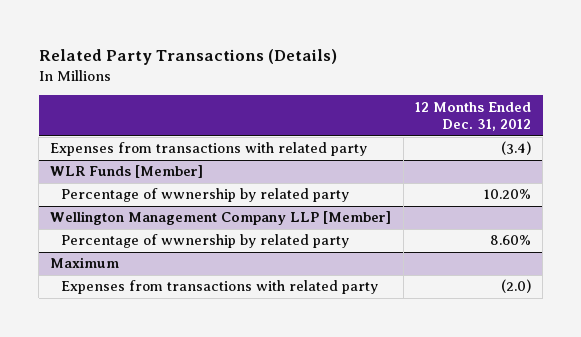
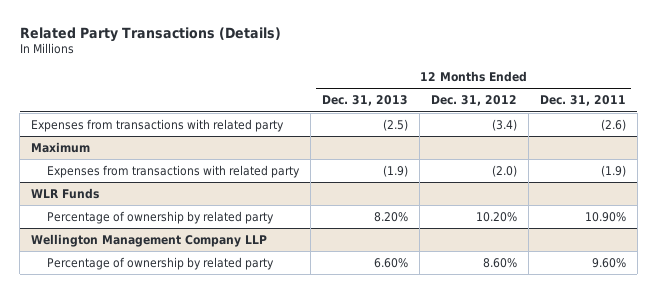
none -> [321,95,408,107] Dec. 31, 2013
none -> [539,95,626,107] Dec. 31, 2011
[50,165,204,179] WLR Funds [Member] -> none
[60,188,349,203] Percentage of wwnership by related party -> none
[50,211,392,226] Wellington Management Company LLP [Member] -> none
[60,234,349,249] Percentage of wwnership by related party -> none
none -> [31,187,100,199] WLR Funds
none -> [47,210,275,224] Percentage of ownership by related party
none -> [31,233,268,247] Wellington Management Company LLP
none -> [47,256,275,270] Percentage of ownership by related party

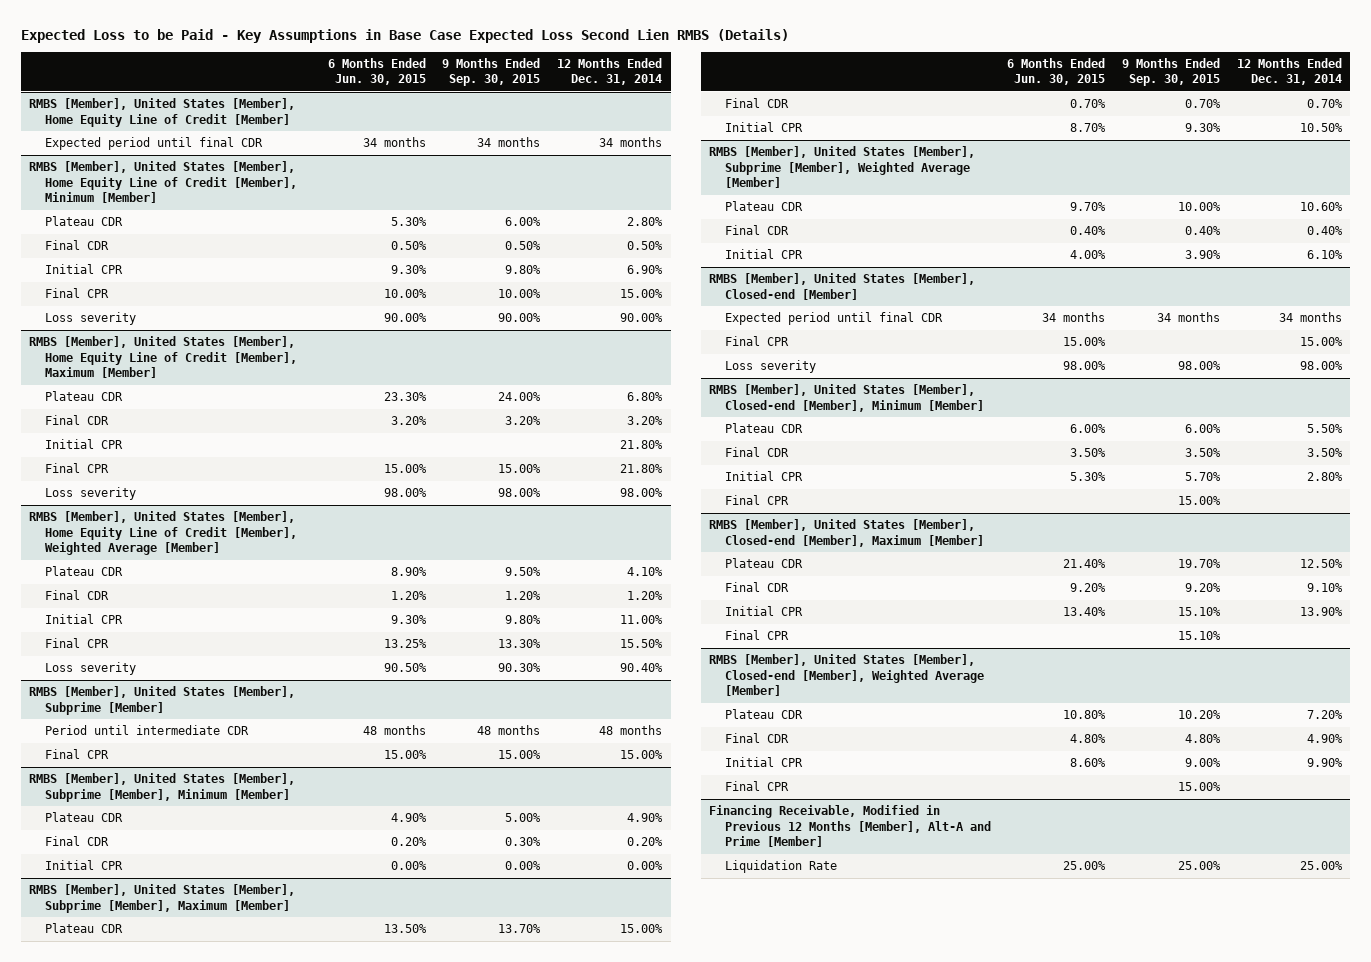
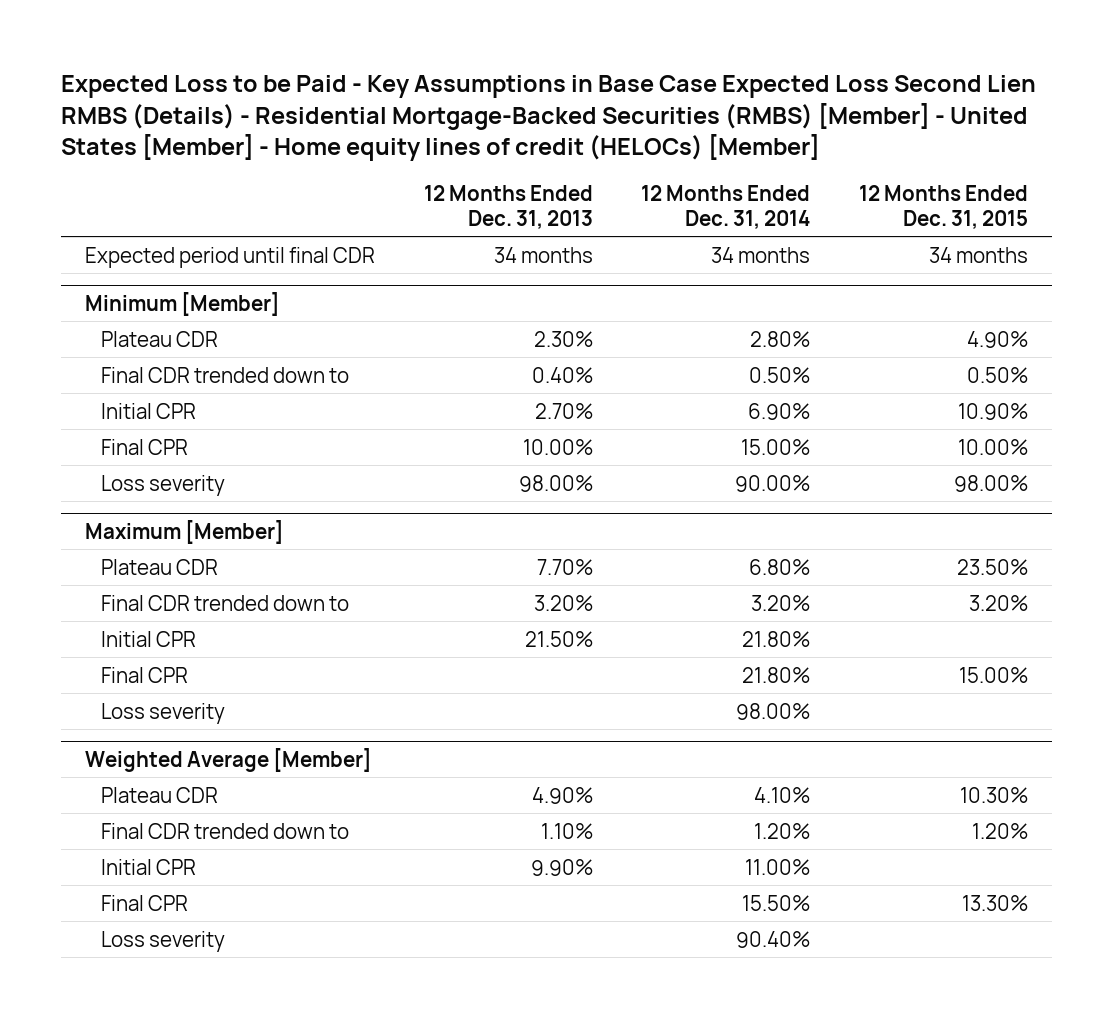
[20,28,789,43] Expected Loss to be Paid - Key Assumptions in Base Case Expected Loss Second Lien RMBS (Details) -> [60,75,1036,162] Expected Loss to be Paid - Key Assumptions in Base Case Expected Loss Second Lien RMBS (Details) - Residential Mortgage-Backed Securities (RMBS) [Member] - United States [Member] - Home equity lines of credit (HELOCs) [Member]
[327,57,426,86] 6 Months Ended Jun. 30, 2015 -> none
[442,57,541,87] 9 Months Ended Sep. 30, 2015 -> none
none -> [423,185,593,229] 12 Months Ended Dec. 31, 2013
none -> [858,185,1028,229] 12 Months Ended Dec. 31, 2015
[29,98,296,127] RMBS [Member], United States [Member], Home Equity Line of Credit [Member] -> none
[29,161,297,203] RMBS [Member], United States [Member], Home Equity Line of Credit [Member], Minimum [Member] -> none
none -> [84,291,280,316] Minimum [Member]
[44,240,109,251] Final CDR -> [101,366,350,383] Final CDR trended down to
[29,336,297,378] RMBS [Member], United States [Member], Home Equity Line of Credit [Member], Maximum [Member] -> none
none -> [84,519,284,544] Maximum [Member]
[44,415,109,426] Final CDR -> [101,594,350,611] Final CDR trended down to
[29,511,297,555] RMBS [Member], United States [Member], Home Equity Line of Credit [Member], Weighted Average [Member] -> none
none -> [84,747,372,772] Weighted Average [Member]
[44,590,109,601] Final CDR -> [101,822,350,839] Final CDR trended down to
[29,686,296,715] RMBS [Member], United States [Member], Subprime [Member] -> none
[44,725,249,736] Period until intermediate CDR -> none
[44,749,109,760] Final CPR -> none
[29,773,296,802] RMBS [Member], United States [Member], Subprime [Member], Minimum [Member] -> none
[44,812,123,823] Plateau CDR -> none
[44,836,109,847] Final CDR -> none
[44,860,123,871] Initial CPR -> none
[29,884,296,913] RMBS [Member], United States [Member], Subprime [Member], Maximum [Member] -> none
[44,923,123,934] Plateau CDR -> none
[724,98,789,109] Final CDR -> none
[724,122,803,133] Initial CPR -> none
[709,146,976,188] RMBS [Member], United States [Member], Subprime [Member], Weighted Average [Member] -> none
[724,201,803,212] Plateau CDR -> none
[724,225,789,236] Final CDR -> none
[724,249,803,260] Initial CPR -> none
[709,273,976,300] RMBS [Member], United States [Member], Closed-end [Member] -> none
[724,312,943,326] Expected period until final CDR -> none
[724,336,789,347] Final CPR -> none
[724,360,816,374] Loss severity -> none
[709,384,984,412] RMBS [Member], United States [Member], Closed-end [Member], Minimum [Member] -> none
[724,423,803,434] Plateau CDR -> none
[724,447,789,458] Final CDR -> none
[724,471,803,482] Initial CPR -> none
[724,495,789,506] Final CPR -> none
[709,519,984,547] RMBS [Member], United States [Member], Closed-end [Member], Maximum [Member] -> none
[724,558,803,569] Plateau CDR -> none
[724,582,789,593] Final CDR -> none
[724,606,803,617] Initial CPR -> none
[724,630,789,641] Final CPR -> none
[709,654,984,696] RMBS [Member], United States [Member], Closed-end [Member], Weighted Average [Member] -> none
[724,709,803,720] Plateau CDR -> none
[724,733,789,744] Final CDR -> none
[724,757,803,768] Initial CPR -> none
[724,781,789,792] Final CPR -> none
[709,805,991,847] Financing Receivable, Modified in Previous 12 Months [Member], Alt-A and Prime [Member] -> none
[724,860,837,874] Liquidation Rate -> none

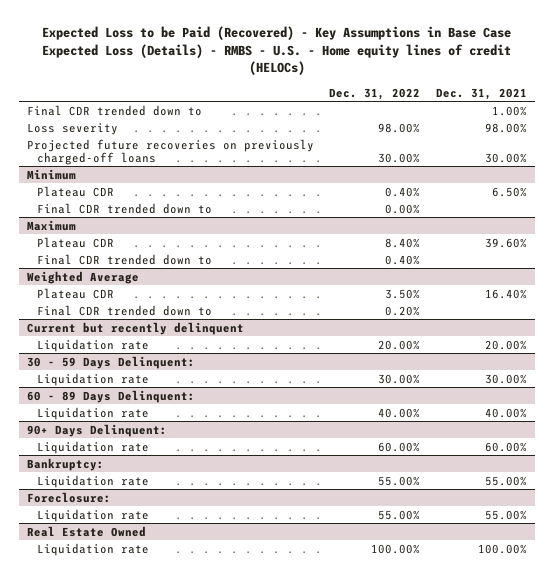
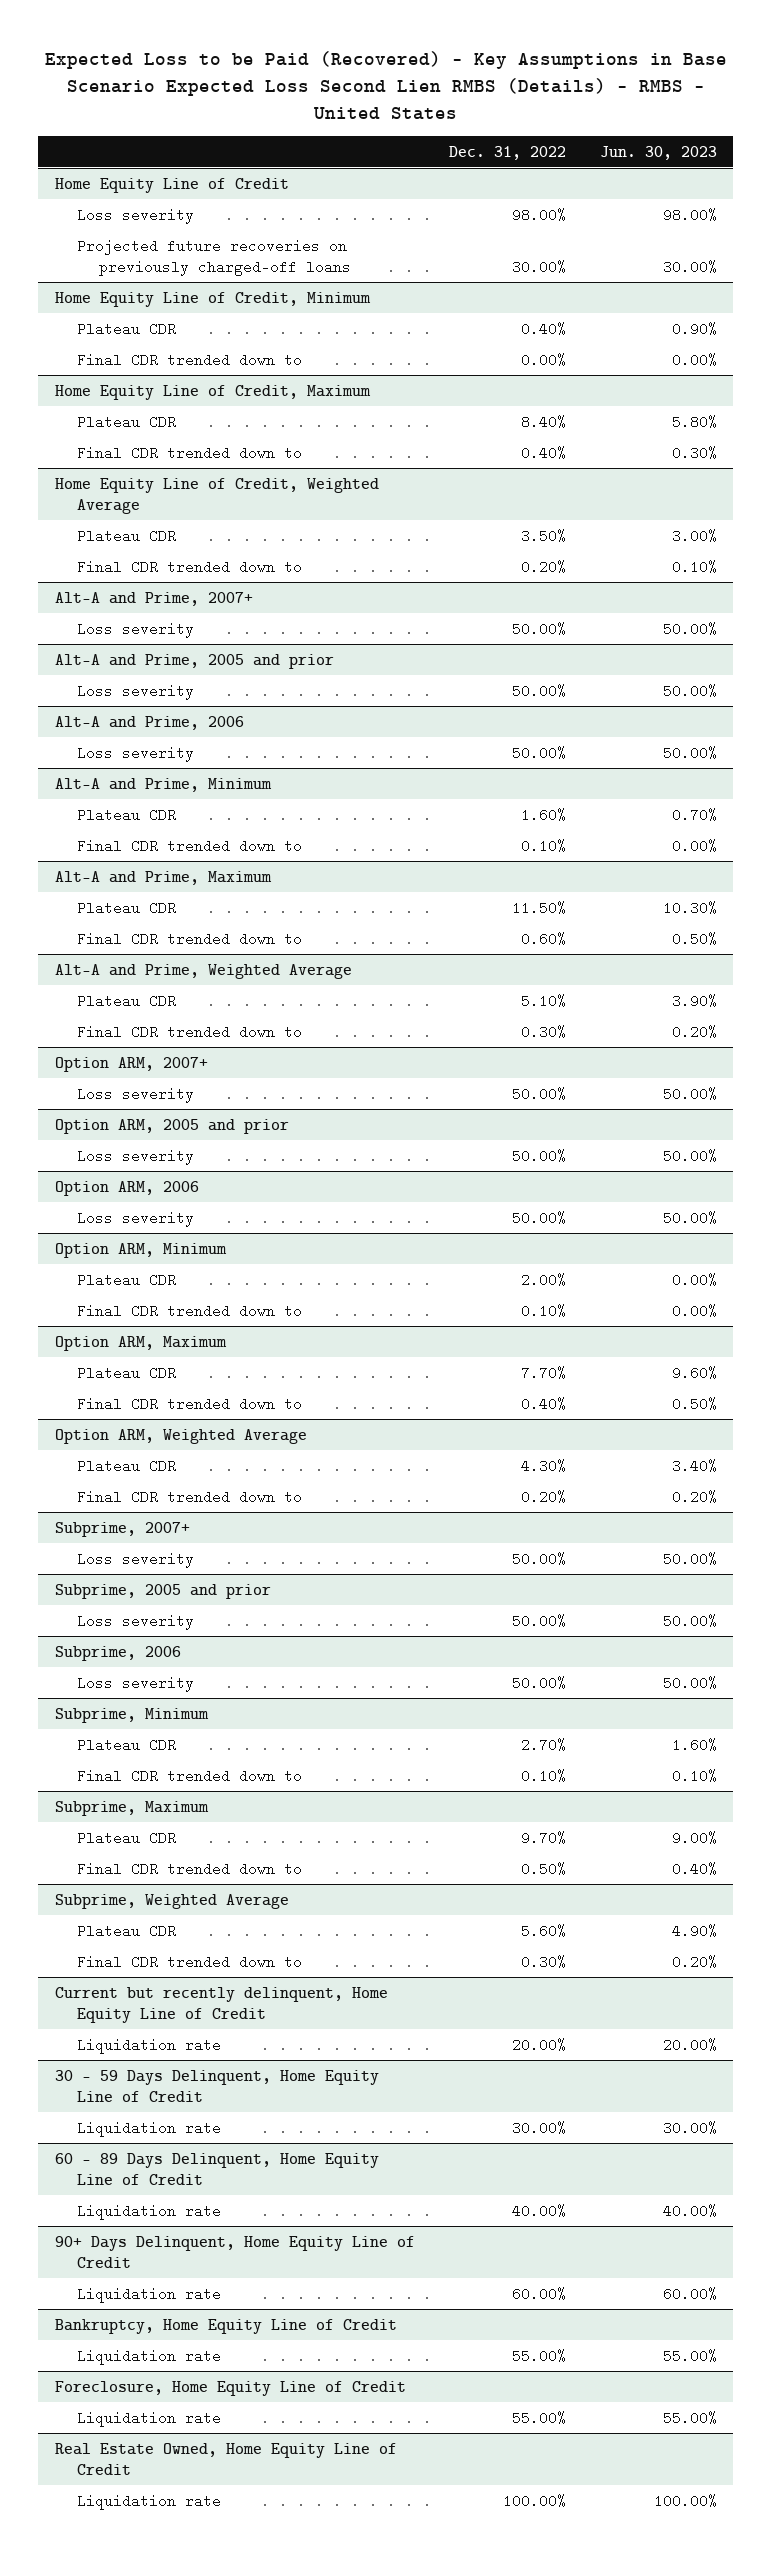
[41,25,511,76] Expected Loss to be Paid (Recovered) - Key Assumptions in Base Case Expected Loss (Details) - RMBS - U.S. - Home equity lines of credit (HELOCs) -> [44,51,727,120] Expected Loss to be Paid (Recovered) - Key Assumptions in Base Scenario Expected Loss Second Lien RMBS (Details) - RMBS - United States
[435,87,527,100] Dec. 31, 2021 -> none
none -> [599,145,717,160] Jun. 30, 2023
[26,104,202,116] Final CDR trended down to -> none
none -> [55,177,290,193] Home Equity Line of Credit
[26,168,76,180] Minimum -> none
none -> [55,291,372,307] Home Equity Line of Credit, Minimum
[26,219,76,231] Maximum -> none
none -> [55,384,372,400] Home Equity Line of Credit, Maximum
[26,270,139,284] Weighted Average -> none
none -> [55,477,380,515] Home Equity Line of Credit, Weighted Average
[26,321,244,335] Current but recently delinquent -> none
none -> [55,591,254,606] Alt-A and Prime, 2007+
none -> [77,621,195,638] Loss severity
none -> [55,653,335,669] Alt-A and Prime, 2005 and prior
none -> [77,683,195,700] Loss severity
none -> [55,715,245,730] Alt-A and Prime, 2006
none -> [77,745,195,762] Loss severity
none -> [55,777,273,792] Alt-A and Prime, Minimum
none -> [77,807,177,822] Plateau CDR
none -> [77,838,303,853] Final CDR trended down to
none -> [55,870,273,885] Alt-A and Prime, Maximum
none -> [77,900,177,915] Plateau CDR
none -> [77,931,303,946] Final CDR trended down to
none -> [55,963,353,979] Alt-A and Prime, Weighted Average
none -> [77,993,177,1008] Plateau CDR
none -> [77,1024,303,1039] Final CDR trended down to
none -> [55,1056,209,1072] Option ARM, 2007+
none -> [77,1086,195,1103] Loss severity
none -> [55,1118,290,1134] Option ARM, 2005 and prior
none -> [77,1148,195,1165] Loss severity
none -> [55,1180,200,1196] Option ARM, 2006
none -> [77,1210,195,1227] Loss severity
none -> [55,1242,228,1258] Option ARM, Minimum
none -> [77,1272,177,1287] Plateau CDR
none -> [77,1303,303,1318] Final CDR trended down to
none -> [55,1335,228,1351] Option ARM, Maximum
none -> [77,1365,177,1380] Plateau CDR
none -> [77,1396,303,1411] Final CDR trended down to
none -> [55,1428,308,1444] Option ARM, Weighted Average
none -> [77,1458,177,1473] Plateau CDR
none -> [77,1489,303,1504] Final CDR trended down to
none -> [55,1521,191,1537] Subprime, 2007+
none -> [77,1551,195,1568] Loss severity
none -> [55,1583,272,1599] Subprime, 2005 and prior
none -> [77,1613,195,1630] Loss severity
none -> [55,1645,182,1661] Subprime, 2006
none -> [77,1675,195,1692] Loss severity
none -> [55,1707,210,1723] Subprime, Minimum
none -> [77,1737,177,1752] Plateau CDR
none -> [77,1768,303,1783] Final CDR trended down to
none -> [55,1800,210,1816] Subprime, Maximum
none -> [77,1830,177,1845] Plateau CDR
none -> [77,1861,303,1876] Final CDR trended down to
none -> [55,1893,290,1909] Subprime, Weighted Average
none -> [77,1923,177,1938] Plateau CDR
none -> [77,1954,303,1969] Final CDR trended down to
none -> [55,1986,389,2024] Current but recently delinquent, Home Equity Line of Credit
[26,355,195,369] 30 - 59 Days Delinquent: -> none
none -> [55,2069,380,2103] 30 - 59 Days Delinquent, Home Equity Line of Credit
[26,389,195,403] 60 - 89 Days Delinquent: -> none
none -> [55,2152,380,2186] 60 - 89 Days Delinquent, Home Equity Line of Credit
[26,423,167,437] 90+ Days Delinquent: -> none
none -> [55,2235,416,2269] 90+ Days Delinquent, Home Equity Line of Credit
[26,457,104,471] Bankruptcy: -> none
none -> [55,2318,398,2334] Bankruptcy, Home Equity Line of Credit
[26,491,111,503] Foreclosure: -> none
none -> [55,2380,407,2396] Foreclosure, Home Equity Line of Credit
[26,525,146,537] Real Estate Owned -> none
none -> [55,2442,398,2476] Real Estate Owned, Home Equity Line of Credit

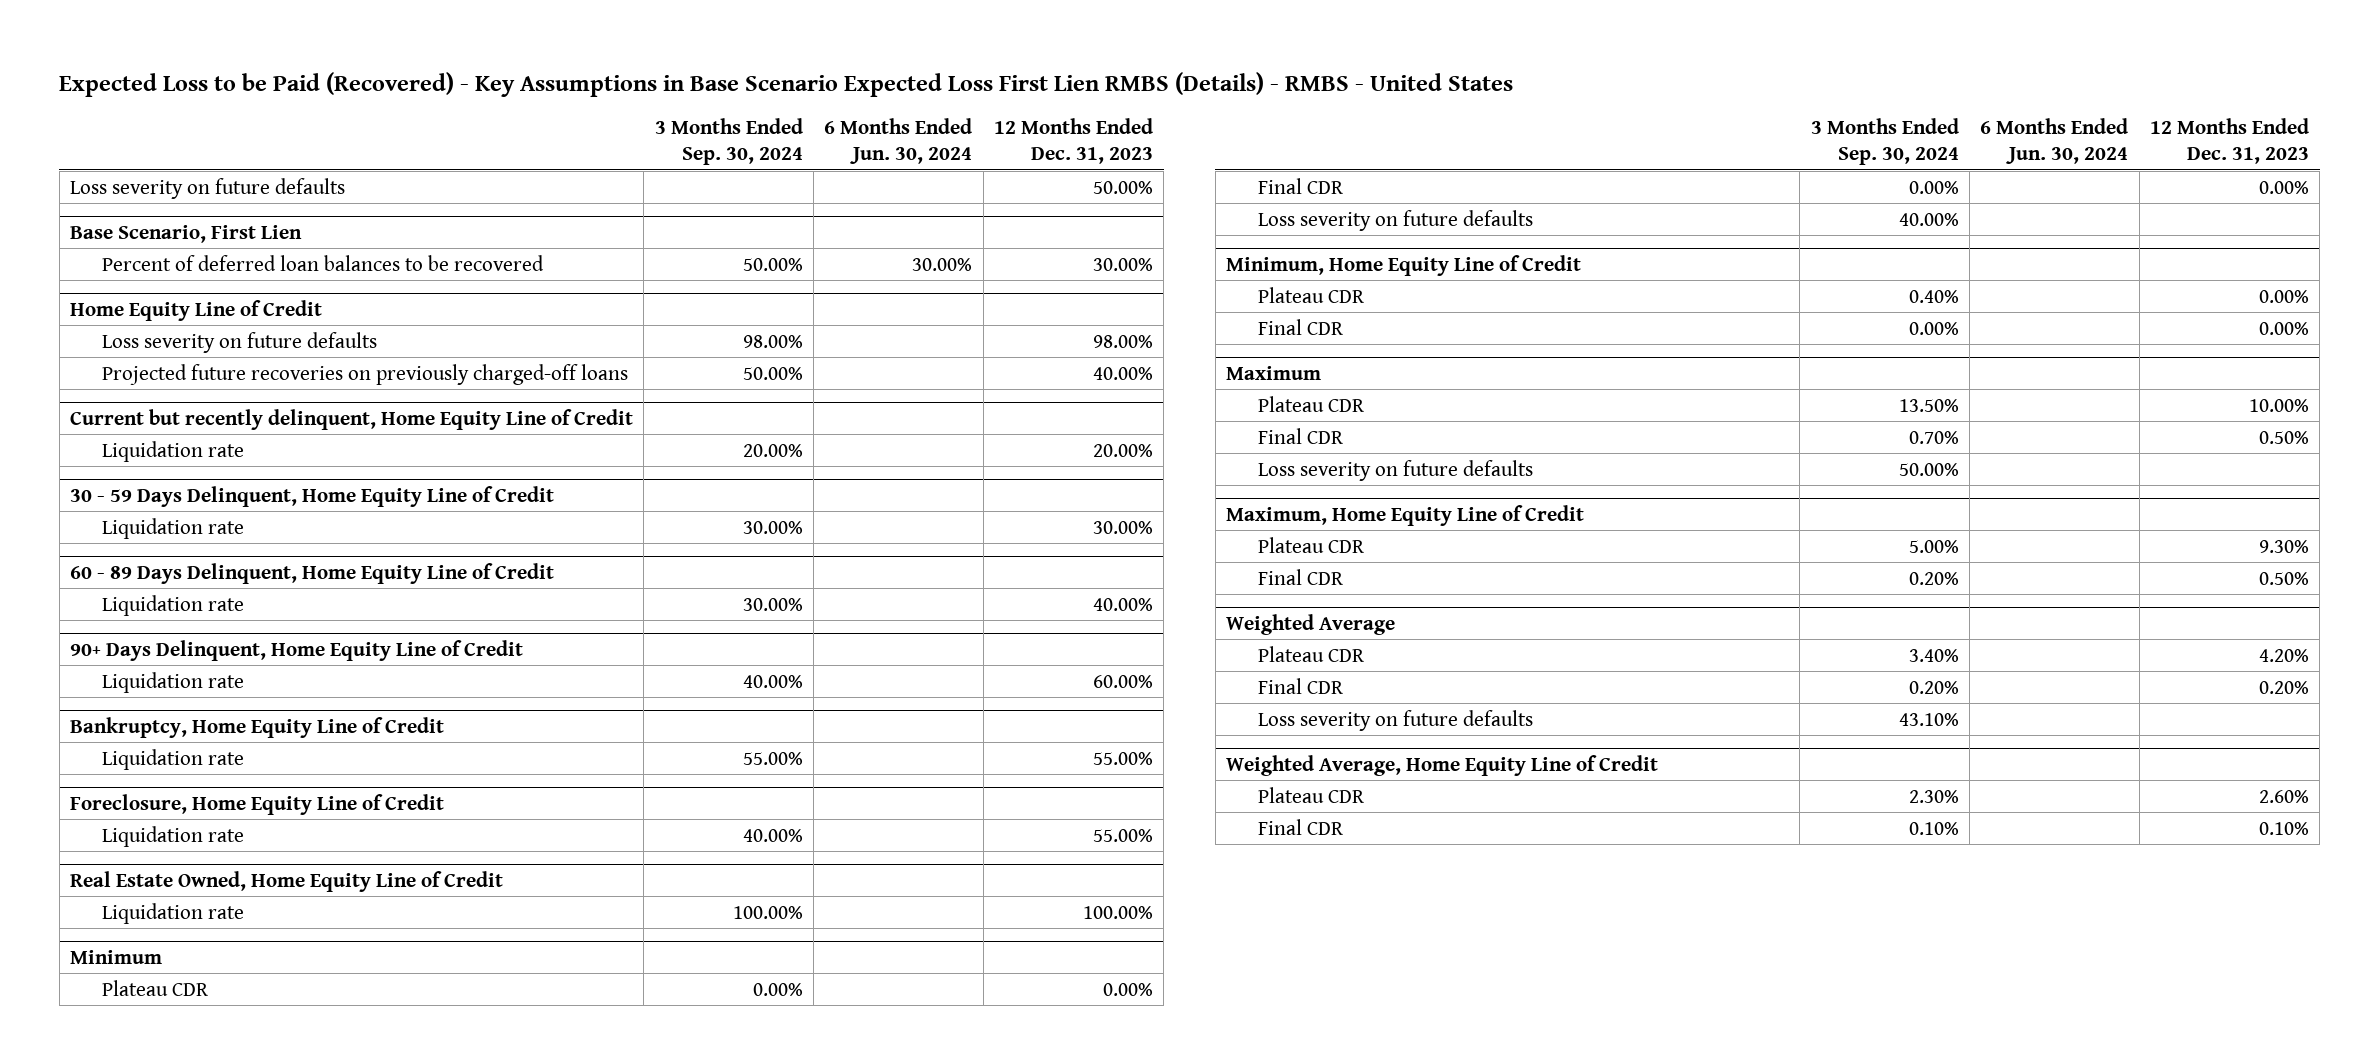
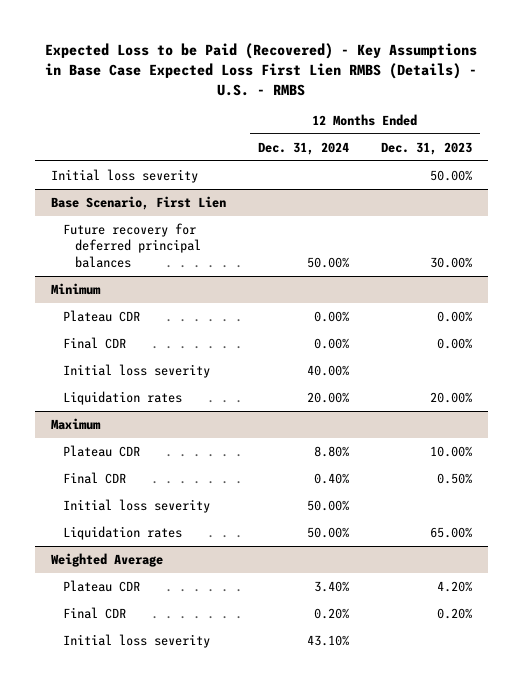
[59,71,1514,97] Expected Loss to be Paid (Recovered) - Key Assumptions in Base Scenario Expected Loss First Lien RMBS (Details) - RMBS - United States -> [45,42,478,96] Expected Loss to be Paid (Recovered) - Key Assumptions in Base Case Expected Loss First Lien RMBS (Details) - U.S. - RMBS
[654,118,803,166] 3 Months Ended Sep. 30, 2024 -> none
[824,118,973,165] 6 Months Ended Jun. 30, 2024 -> none
none -> [257,141,349,155] Dec. 31, 2024
[69,177,345,199] Loss severity on future defaults -> [50,168,198,183] Initial loss severity
[69,299,322,321] Home Equity Line of Credit -> none
[102,331,378,353] Loss severity on future defaults -> none
[102,363,629,385] Projected future recoveries on previously charged-off loans -> none
[69,408,633,430] Current but recently delinquent, Home Equity Line of Credit -> none
[102,440,245,462] Liquidation rate -> none
[69,485,554,507] 30 - 59 Days Delinquent, Home Equity Line of Credit -> none
[102,517,245,539] Liquidation rate -> none
[69,562,554,584] 60 - 89 Days Delinquent, Home Equity Line of Credit -> none
[102,594,245,616] Liquidation rate -> none
[69,639,523,661] 90+ Days Delinquent, Home Equity Line of Credit -> none
[102,671,245,693] Liquidation rate -> none
[69,716,444,738] Bankruptcy, Home Equity Line of Credit -> none
[102,748,245,770] Liquidation rate -> none
[69,793,444,815] Foreclosure, Home Equity Line of Credit -> none
[102,825,245,847] Liquidation rate -> none
[69,870,503,892] Real Estate Owned, Home Equity Line of Credit -> none
[102,902,245,924] Liquidation rate -> none
[102,254,545,271] Percent of deferred loan balances to be recovered -> [62,222,201,268] Future recovery for deferred principal balances
[1225,254,1581,276] Minimum, Home Equity Line of Credit -> none
[1258,286,1366,303] Plateau CDR -> none
[1258,318,1345,335] Final CDR -> none
[1258,209,1534,231] Loss severity on future defaults -> [62,363,210,378] Initial loss severity
none -> [62,390,182,405] Liquidation rates
[1225,504,1584,526] Maximum, Home Equity Line of Credit -> none
[1258,536,1366,553] Plateau CDR -> none
[1258,568,1345,585] Final CDR -> none
[1258,459,1534,481] Loss severity on future defaults -> [62,498,210,513] Initial loss severity
none -> [62,525,182,540] Liquidation rates
[1225,754,1658,776] Weighted Average, Home Equity Line of Credit -> none
[1258,786,1366,803] Plateau CDR -> none
[1258,818,1345,835] Final CDR -> none
[1258,709,1534,731] Loss severity on future defaults -> [62,633,210,648] Initial loss severity

